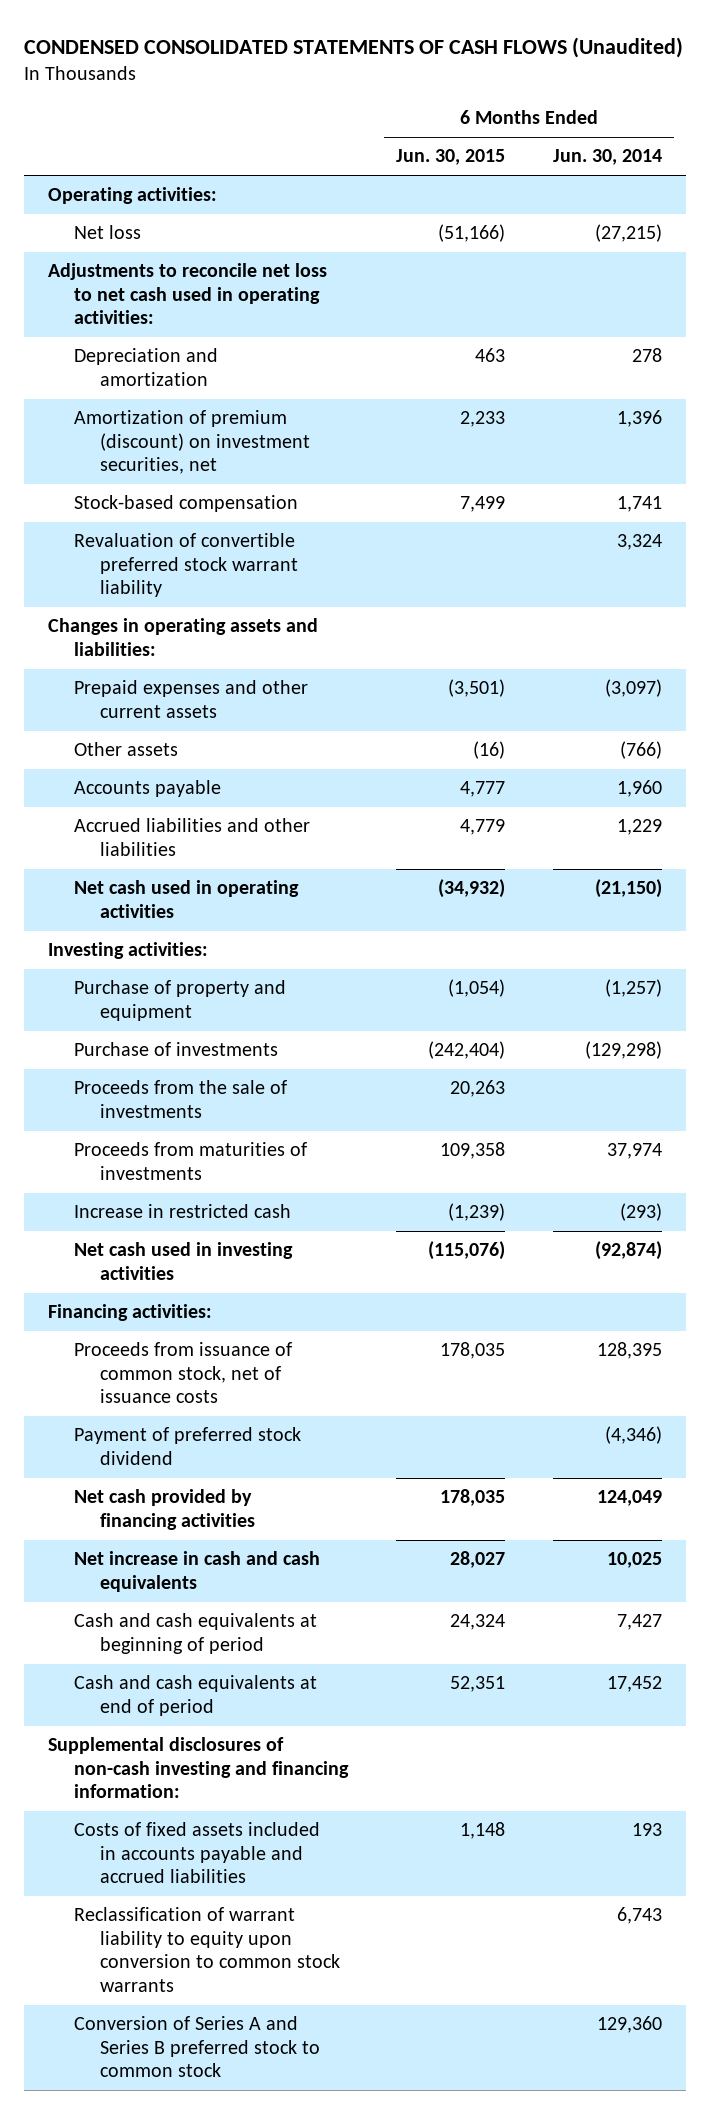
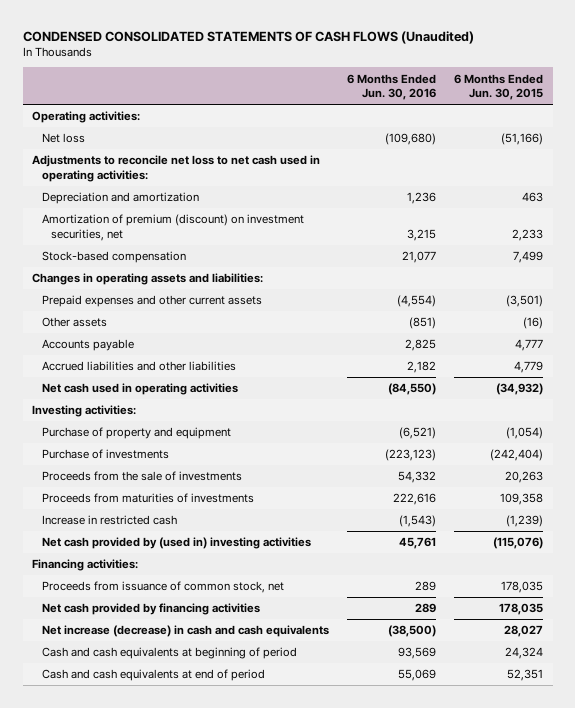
[552,149,662,166] Jun. 30, 2014 -> none
none -> [347,73,437,101] 6 Months Ended Jun. 30, 2016
[73,533,299,598] Revaluation of convertible preferred stock warrant liability -> none
[73,1242,293,1280] Net cash used in investing activities -> [41,537,311,550] Net cash provided by (used in) investing activities
[73,1427,301,1465] Payment of preferred stock dividend -> none
[73,1342,292,1404] Proceeds from issuance of common stock, net of issuance costs -> [41,581,284,594] Proceeds from issuance of common stock, net
[73,1551,320,1592] Net increase in cash and cash equivalents -> [41,625,329,638] Net increase (decrease) in cash and cash equivalents
[47,1737,349,1799] Supplemental disclosures of non-cash investing and financing information: -> none
[73,1822,320,1884] Costs of fixed assets included in accounts payable and accrued liabilities -> none
[73,1907,341,1992] Reclassification of warrant liability to equity upon conversion to common stock warrants -> none
[73,2016,321,2078] Conversion of Series A and Series B preferred stock to common stock -> none

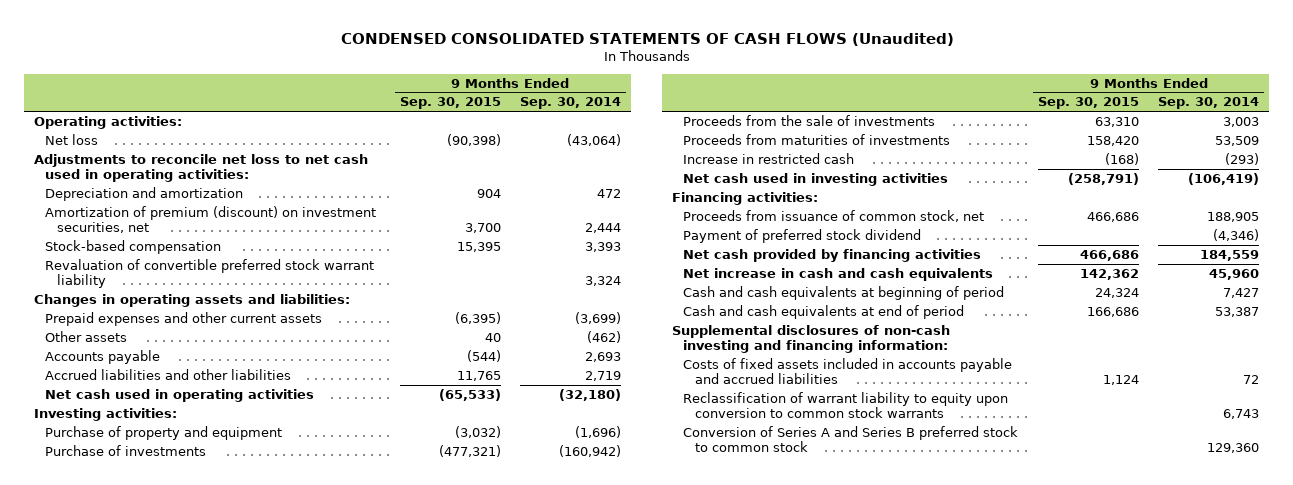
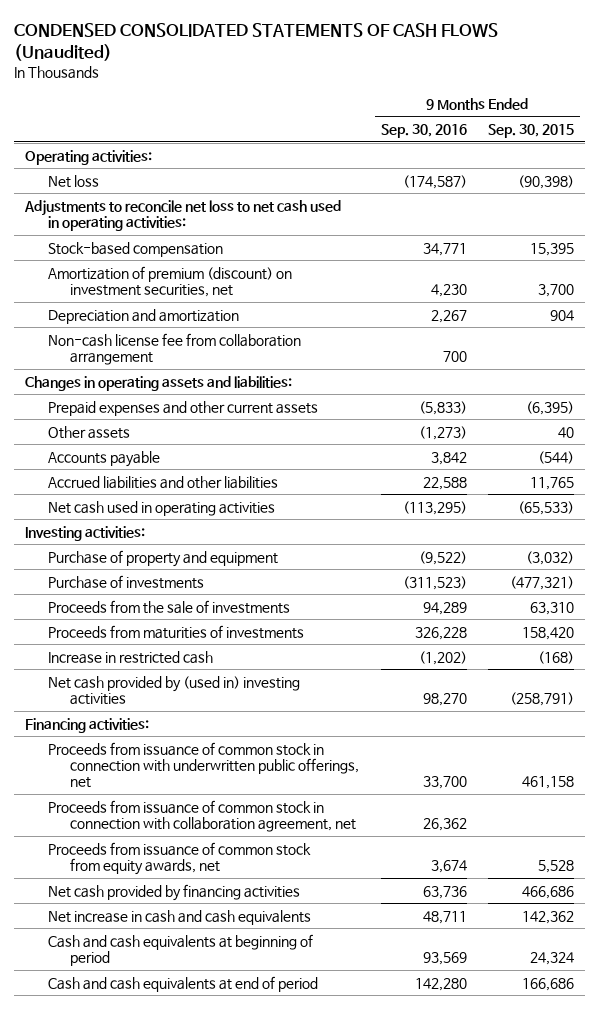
[520,97,622,110] Sep. 30, 2014 -> none
none -> [380,124,467,139] Sep. 30, 2016
[45,258,375,288] Revaluation of convertible preferred stock warrant liability -> none
[45,205,377,233] Amortization of premium (discount) on investment securities, net -> [47,265,292,298] Amortization of premium (discount) on investment securities, net
[45,186,244,201] Depreciation and amortization -> [47,308,239,324] Depreciation and amortization
none -> [47,332,301,366] Non-cash license fee from collaboration arrangement
[683,172,949,186] Net cash used in investing activities -> [47,675,300,706] Net cash provided by (used in) investing activities
[683,228,922,243] Payment of preferred stock dividend -> none
[683,209,985,222] Proceeds from issuance of common stock, net -> [47,741,360,789] Proceeds from issuance of common stock in connection with underwritten public offerings, net
[1086,211,1139,222] 466,686 -> [522,776,575,790] 461,158
none -> [47,799,357,833] Proceeds from issuance of common stock in connection with collaboration agreement, net
none -> [47,841,311,876] Proceeds from issuance of common stock from equity awards, net
[672,324,951,353] Supplemental disclosures of non-cash investing and financing information: -> none
[683,357,1013,384] Costs of fixed assets included in accounts payable and accrued liabilities -> none
[683,391,1009,418] Reclassification of warrant liability to equity upon conversion to common stock warrants -> none
[683,425,1019,452] Conversion of Series A and Series B preferred stock to common stock -> none

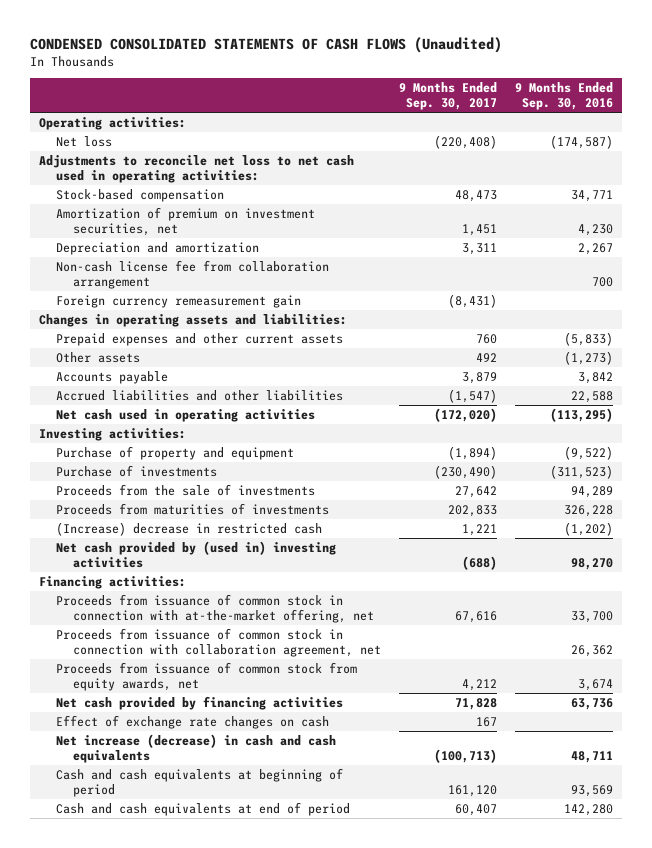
[488,124,575,139] Sep. 30, 2015 -> none
none -> [399,81,498,111] 9 Months Ended Sep. 30, 2017
[47,265,292,298] Amortization of premium (discount) on investment securities, net -> [55,206,315,237] Amortization of premium on investment securities, net
none -> [55,294,301,308] Foreign currency remeasurement gain
[47,650,213,664] Increase in restricted cash -> [55,521,322,536] (Increase) decrease in restricted cash
[47,741,360,789] Proceeds from issuance of common stock in connection with underwritten public offerings, net -> [55,593,375,624] Proceeds from issuance of common stock in connection with at-the-market offering, net
none -> [55,714,329,729] Effect of exchange rate changes on cash
[47,909,311,925] Net increase in cash and cash equivalents -> [55,733,336,764] Net increase (decrease) in cash and cash equivalents

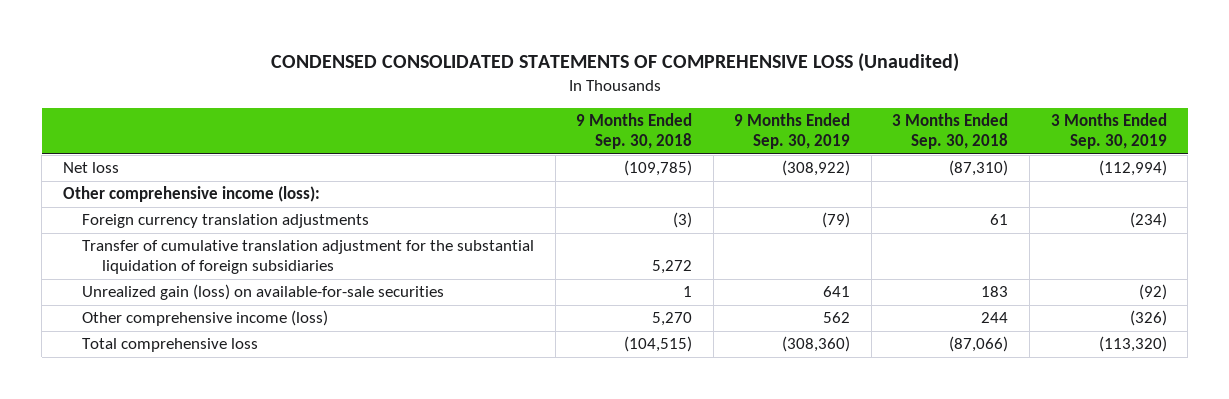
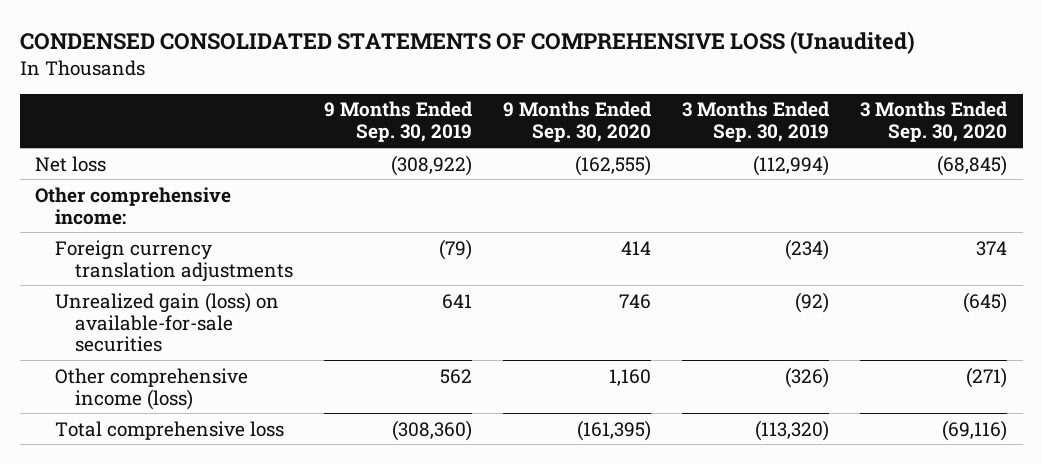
[576,113,693,150] 9 Months Ended Sep. 30, 2018 -> none
[892,113,1009,150] 3 Months Ended Sep. 30, 2018 -> none
none -> [502,101,651,143] 9 Months Ended Sep. 30, 2020
none -> [860,101,1008,143] 3 Months Ended Sep. 30, 2020
[62,186,320,203] Other comprehensive income (loss): -> [35,186,232,225] Other comprehensive income:
[82,240,535,275] Transfer of cumulative translation adjustment for the substantial liquidation of foreign subsidiaries -> none

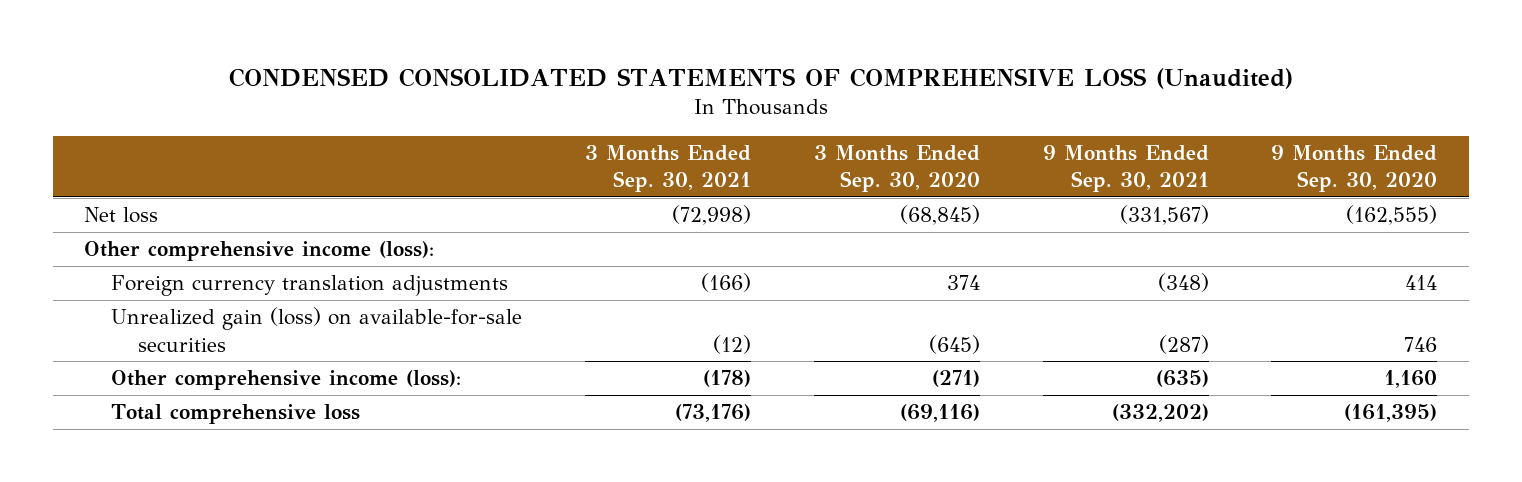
[323,101,472,143] 9 Months Ended Sep. 30, 2019 -> none
[682,101,830,143] 3 Months Ended Sep. 30, 2019 -> none
none -> [585,144,752,193] 3 Months Ended Sep. 30, 2021
none -> [1042,144,1209,193] 9 Months Ended Sep. 30, 2021
[35,186,232,225] Other comprehensive income: -> [84,241,435,262] Other comprehensive income (loss):
[55,367,249,410] Other comprehensive income (loss) -> [111,370,462,391] Other comprehensive income (loss):

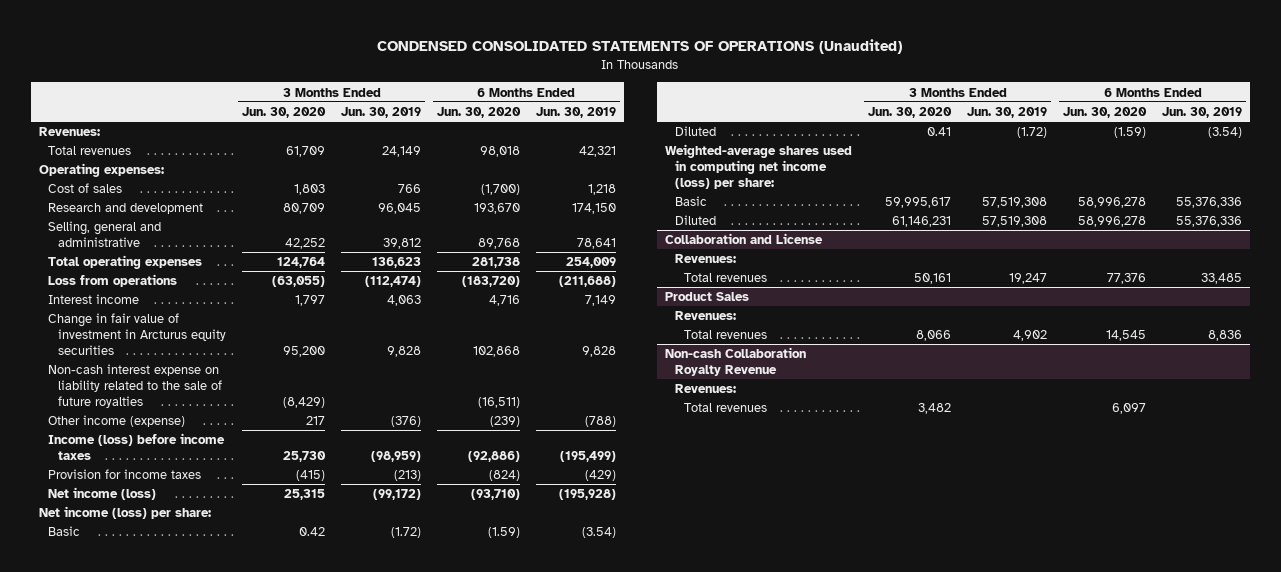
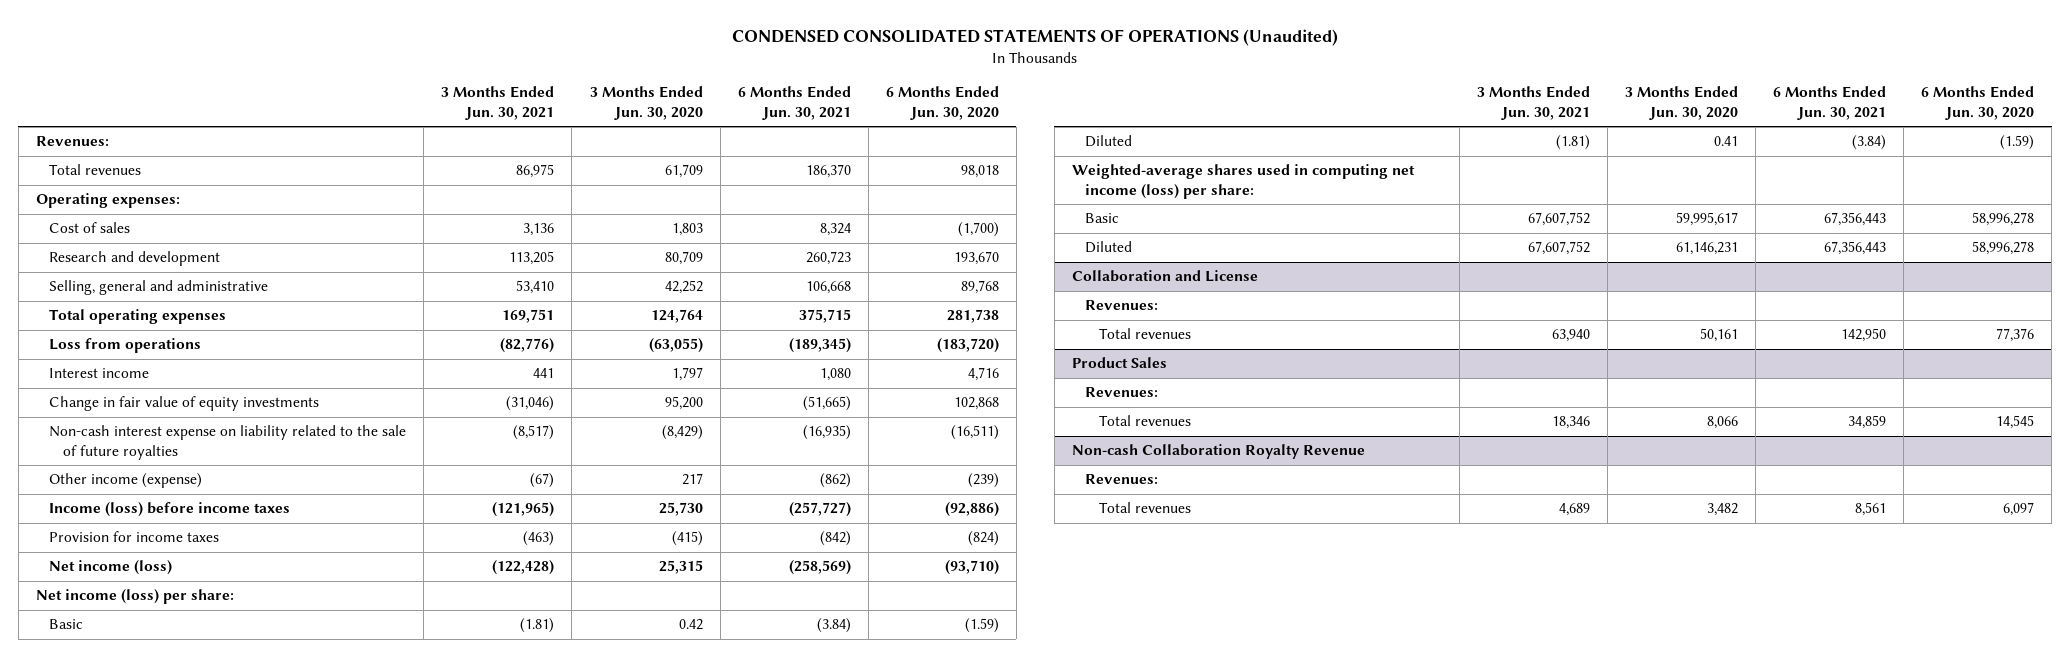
[341,107,422,119] Jun. 30, 2019 -> none
[535,107,616,119] Jun. 30, 2019 -> none
none -> [441,86,555,120] 3 Months Ended Jun. 30, 2021
none -> [737,86,851,120] 6 Months Ended Jun. 30, 2021
[48,313,227,355] Change in fair value of investment in Arcturus equity securities -> [49,396,320,412] Change in fair value of equity investments

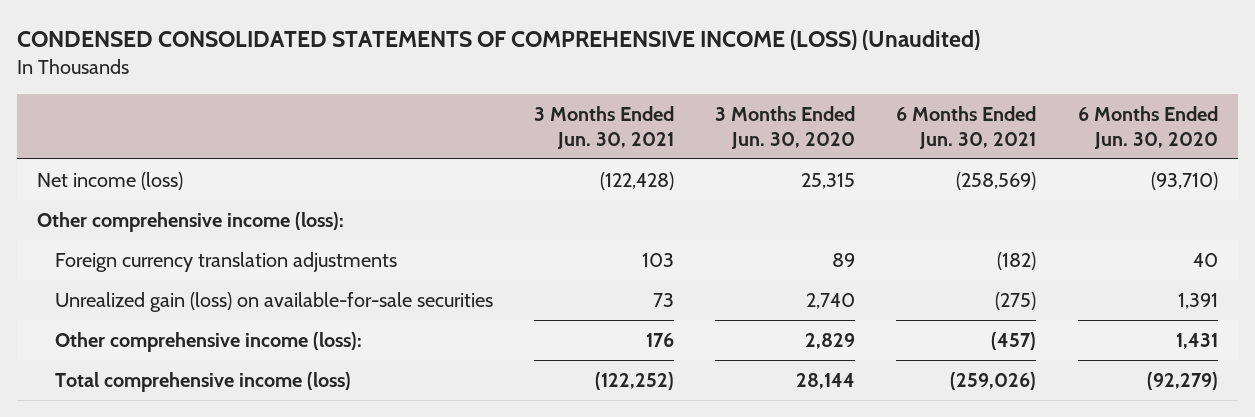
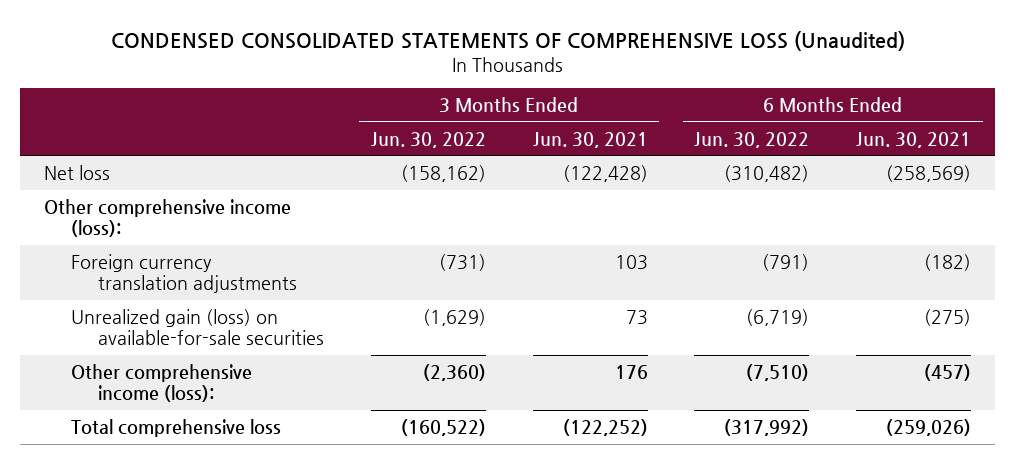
[16,30,980,51] CONDENSED CONSOLIDATED STATEMENTS OF COMPREHENSIVE INCOME (LOSS) (Unaudited) -> [110,31,905,52] CONDENSED CONSOLIDATED STATEMENTS OF COMPREHENSIVE LOSS (Unaudited)
[715,105,856,149] 3 Months Ended Jun. 30, 2020 -> none
[1077,105,1218,149] 6 Months Ended Jun. 30, 2020 -> none
none -> [370,131,486,148] Jun. 30, 2022
none -> [694,131,810,148] Jun. 30, 2022
[37,171,184,190] Net income (loss) -> [43,164,110,180] Net loss
[54,371,351,392] Total comprehensive income (loss) -> [70,418,281,437] Total comprehensive loss

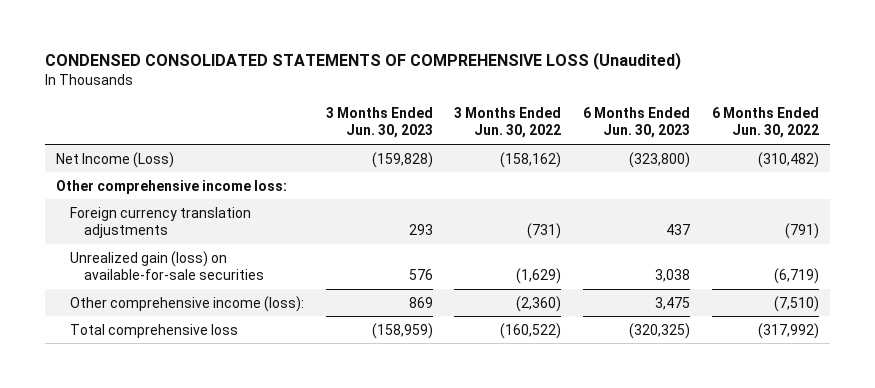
[532,131,648,148] Jun. 30, 2021 -> none
[856,131,972,148] Jun. 30, 2021 -> none
none -> [325,106,433,139] 3 Months Ended Jun. 30, 2023
none -> [583,106,691,139] 6 Months Ended Jun. 30, 2023
[43,164,110,180] Net loss -> [55,151,174,168] Net Income (Loss)
[43,198,291,238] Other comprehensive income (loss): -> [55,179,287,194] Other comprehensive income loss:

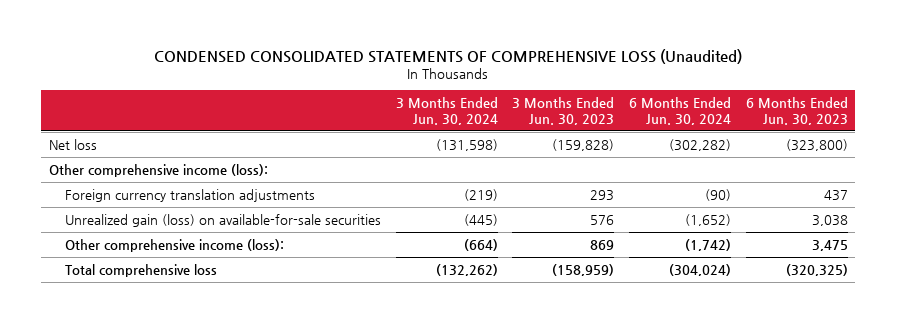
[454,106,562,139] 3 Months Ended Jun. 30, 2022 -> none
[711,106,819,139] 6 Months Ended Jun. 30, 2022 -> none
none -> [395,96,498,125] 3 Months Ended Jun. 30, 2024
none -> [629,96,732,125] 6 Months Ended Jun. 30, 2024
[55,151,174,168] Net Income (Loss) -> [48,138,97,150] Net loss
[55,179,287,194] Other comprehensive income loss: -> [48,163,268,177] Other comprehensive income (loss):

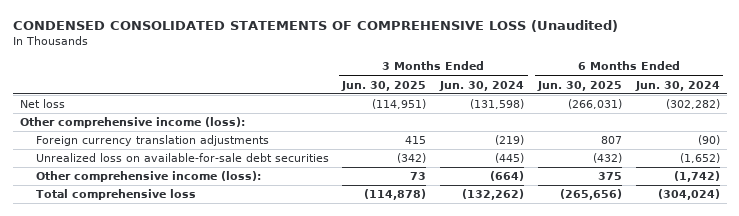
[512,96,615,125] 3 Months Ended Jun. 30, 2023 -> none
[745,96,848,125] 6 Months Ended Jun. 30, 2023 -> none
none -> [341,80,427,91] Jun. 30, 2025
none -> [536,80,622,91] Jun. 30, 2025
[64,213,381,227] Unrealized gain (loss) on available-for-sale securities -> [35,153,329,163] Unrealized loss on available-for-sale debt securities

